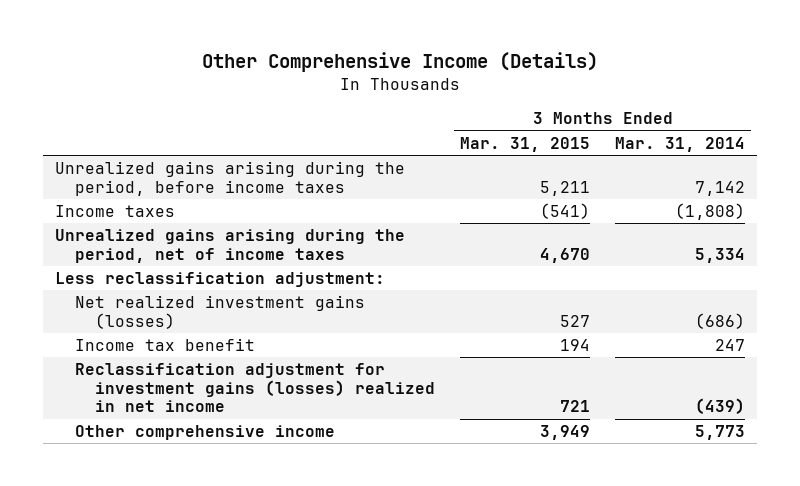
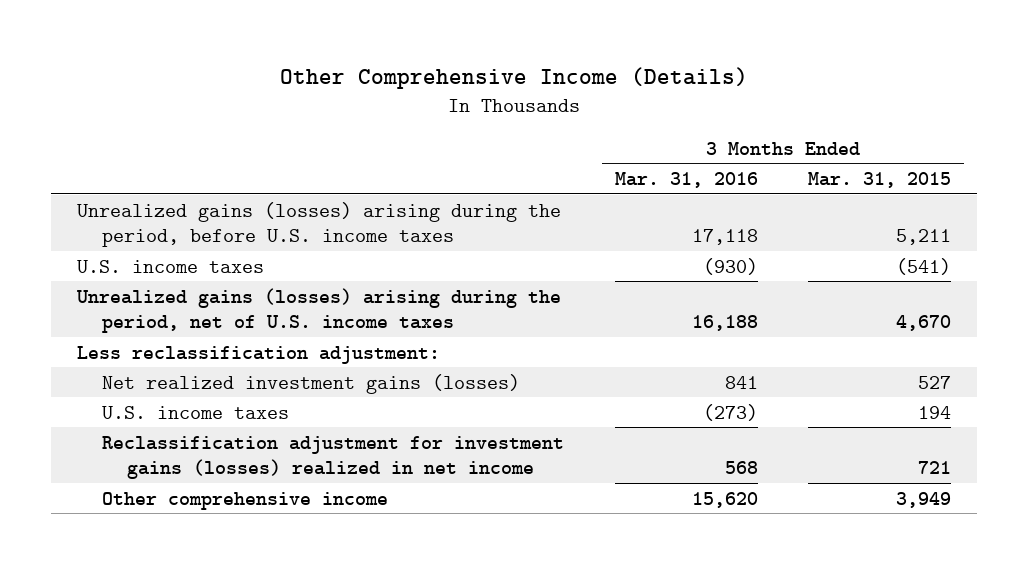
[614,136,745,152] Mar. 31, 2014 -> none
none -> [614,172,758,189] Mar. 31, 2016
[55,161,406,196] Unrealized gains arising during the period, before income taxes -> [76,201,561,247] Unrealized gains (losses) arising during the period, before U.S. income taxes
[55,205,176,218] Income taxes -> [76,259,264,273] U.S. income taxes
[55,229,406,263] Unrealized gains arising during the period, net of income taxes -> [75,287,561,333] Unrealized gains (losses) arising during the period, net of U.S. income taxes
[75,338,256,352] Income tax benefit -> [102,405,290,419] U.S. income taxes

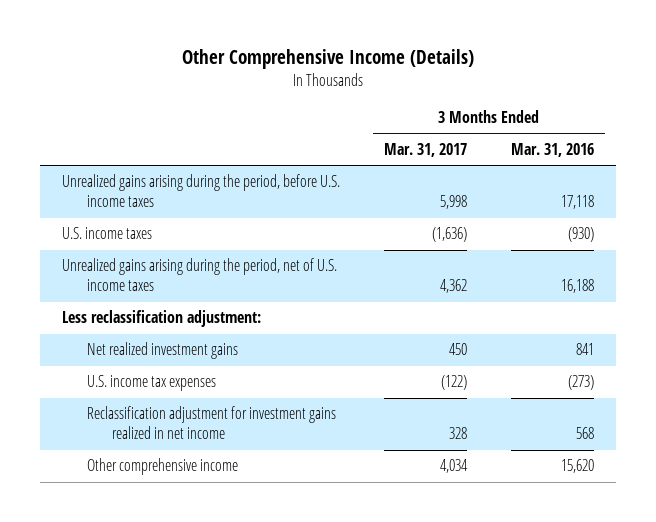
[808,172,952,189] Mar. 31, 2015 -> none
none -> [383,142,467,157] Mar. 31, 2017
[76,201,561,247] Unrealized gains (losses) arising during the period, before U.S. income taxes -> [61,174,340,208] Unrealized gains arising during the period, before U.S. income taxes
[75,287,561,333] Unrealized gains (losses) arising during the period, net of U.S. income taxes -> [61,258,337,292] Unrealized gains arising during the period, net of U.S. income taxes
[102,373,521,394] Net realized investment gains (losses) -> [86,342,238,360] Net realized investment gains
[102,405,290,419] U.S. income taxes -> [86,375,216,392] U.S. income tax expenses
[102,435,565,479] Reclassification adjustment for investment gains (losses) realized in net income -> [86,406,336,440] Reclassification adjustment for investment gains realized in net income

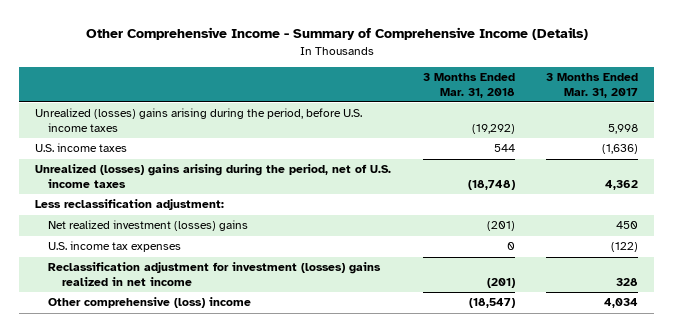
[181,49,474,70] Other Comprehensive Income (Details) -> [85,27,588,41] Other Comprehensive Income - Summary of Comprehensive Income (Details)
[510,142,594,157] Mar. 31, 2016 -> none
none -> [422,73,515,98] 3 Months Ended Mar. 31, 2018
[61,174,340,208] Unrealized gains arising during the period, before U.S. income taxes -> [35,108,363,132] Unrealized (losses) gains arising during the period, before U.S. income taxes
[61,258,337,292] Unrealized gains arising during the period, net of U.S. income taxes -> [35,164,392,188] Unrealized (losses) gains arising during the period, net of U.S. income taxes
[86,342,238,360] Net realized investment gains -> [48,220,249,232] Net realized investment (losses) gains
[86,406,336,440] Reclassification adjustment for investment gains realized in net income -> [48,262,382,286] Reclassification adjustment for investment (losses) gains realized in net income
[86,458,238,476] Other comprehensive income -> [48,297,252,309] Other comprehensive (loss) income

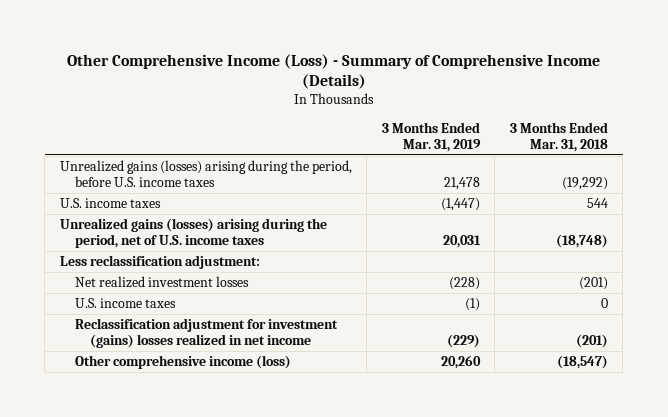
[85,27,588,41] Other Comprehensive Income - Summary of Comprehensive Income (Details) -> [66,53,600,90] Other Comprehensive Income (Loss) - Summary of Comprehensive Income (Details)
[546,73,639,98] 3 Months Ended Mar. 31, 2017 -> none
none -> [381,121,481,152] 3 Months Ended Mar. 31, 2019
[35,108,363,132] Unrealized (losses) gains arising during the period, before U.S. income taxes -> [59,160,352,188] Unrealized gains (losses) arising during the period, before U.S. income taxes
[35,164,392,188] Unrealized (losses) gains arising during the period, net of U.S. income taxes -> [59,218,327,249] Unrealized gains (losses) arising during the period, net of U.S. income taxes
[48,220,249,232] Net realized investment (losses) gains -> [74,276,249,289] Net realized investment losses
[48,241,182,253] U.S. income tax expenses -> [74,298,176,309] U.S. income taxes
[48,262,382,286] Reclassification adjustment for investment (losses) gains realized in net income -> [74,318,338,349] Reclassification adjustment for investment (gains) losses realized in net income
[48,297,252,309] Other comprehensive (loss) income -> [74,355,291,370] Other comprehensive income (loss)

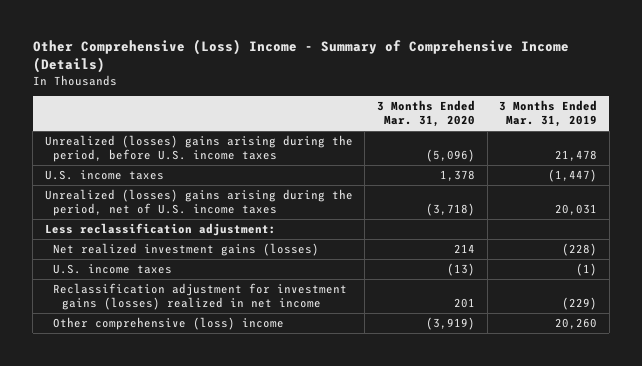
[66,53,600,90] Other Comprehensive Income (Loss) - Summary of Comprehensive Income (Details) -> [32,38,569,73] Other Comprehensive (Loss) Income - Summary of Comprehensive Income (Details)
[509,121,608,152] 3 Months Ended Mar. 31, 2018 -> none
none -> [377,100,476,128] 3 Months Ended Mar. 31, 2020
[59,160,352,188] Unrealized gains (losses) arising during the period, before U.S. income taxes -> [44,134,353,163] Unrealized (losses) gains arising during the period, before U.S. income taxes
[59,218,327,249] Unrealized gains (losses) arising during the period, net of U.S. income taxes -> [44,188,353,217] Unrealized (losses) gains arising during the period, net of U.S. income taxes
[74,276,249,289] Net realized investment losses -> [53,242,320,256] Net realized investment gains (losses)
[74,318,338,349] Reclassification adjustment for investment (gains) losses realized in net income -> [53,282,348,311] Reclassification adjustment for investment gains (losses) realized in net income
[74,355,291,370] Other comprehensive income (loss) -> [53,316,285,330] Other comprehensive (loss) income

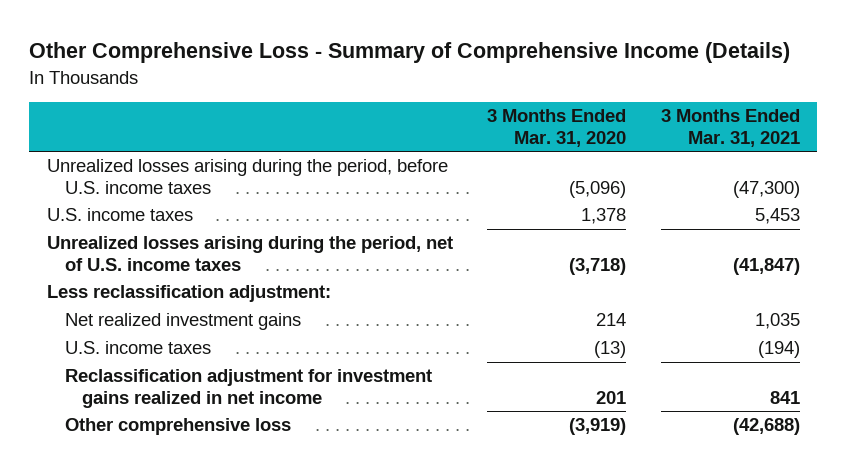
[32,38,569,73] Other Comprehensive (Loss) Income - Summary of Comprehensive Income (Details) -> [29,42,791,64] Other Comprehensive Loss - Summary of Comprehensive Income (Details)
[499,100,598,128] 3 Months Ended Mar. 31, 2019 -> none
none -> [660,109,800,148] 3 Months Ended Mar. 31, 2021
[44,134,353,163] Unrealized (losses) gains arising during the period, before U.S. income taxes -> [46,159,448,194] Unrealized losses arising during the period, before U.S. income taxes
[44,188,353,217] Unrealized (losses) gains arising during the period, net of U.S. income taxes -> [46,236,453,271] Unrealized losses arising during the period, net of U.S. income taxes
[53,242,320,256] Net realized investment gains (losses) -> [64,313,301,331] Net realized investment gains
[53,282,348,311] Reclassification adjustment for investment gains (losses) realized in net income -> [64,369,432,408] Reclassification adjustment for investment gains realized in net income
[53,316,285,330] Other comprehensive (loss) income -> [64,418,291,436] Other comprehensive loss

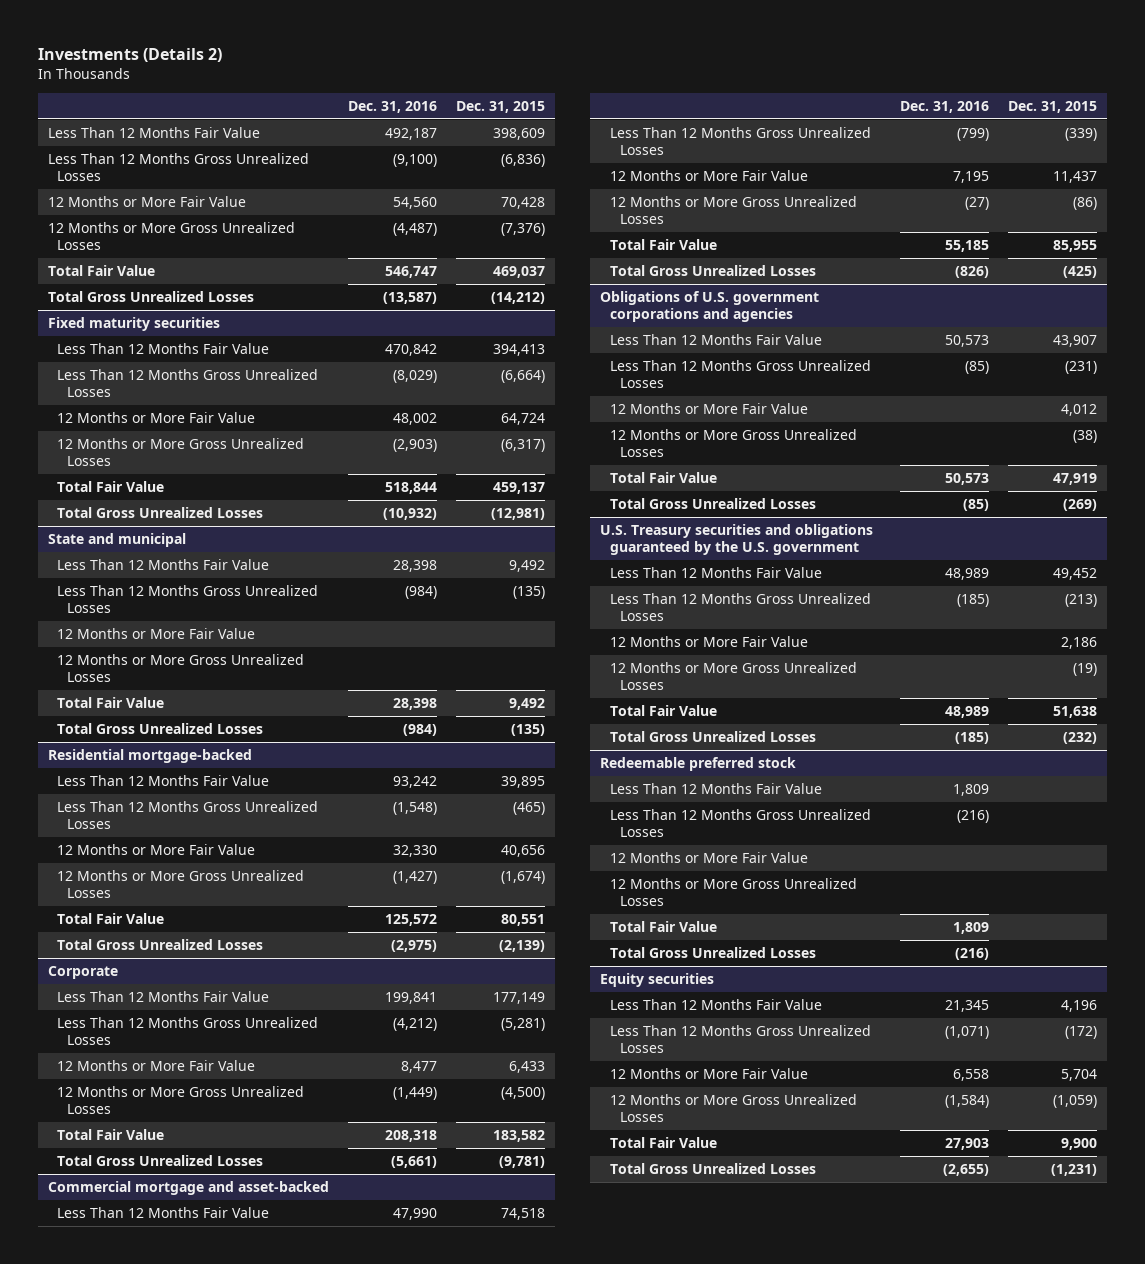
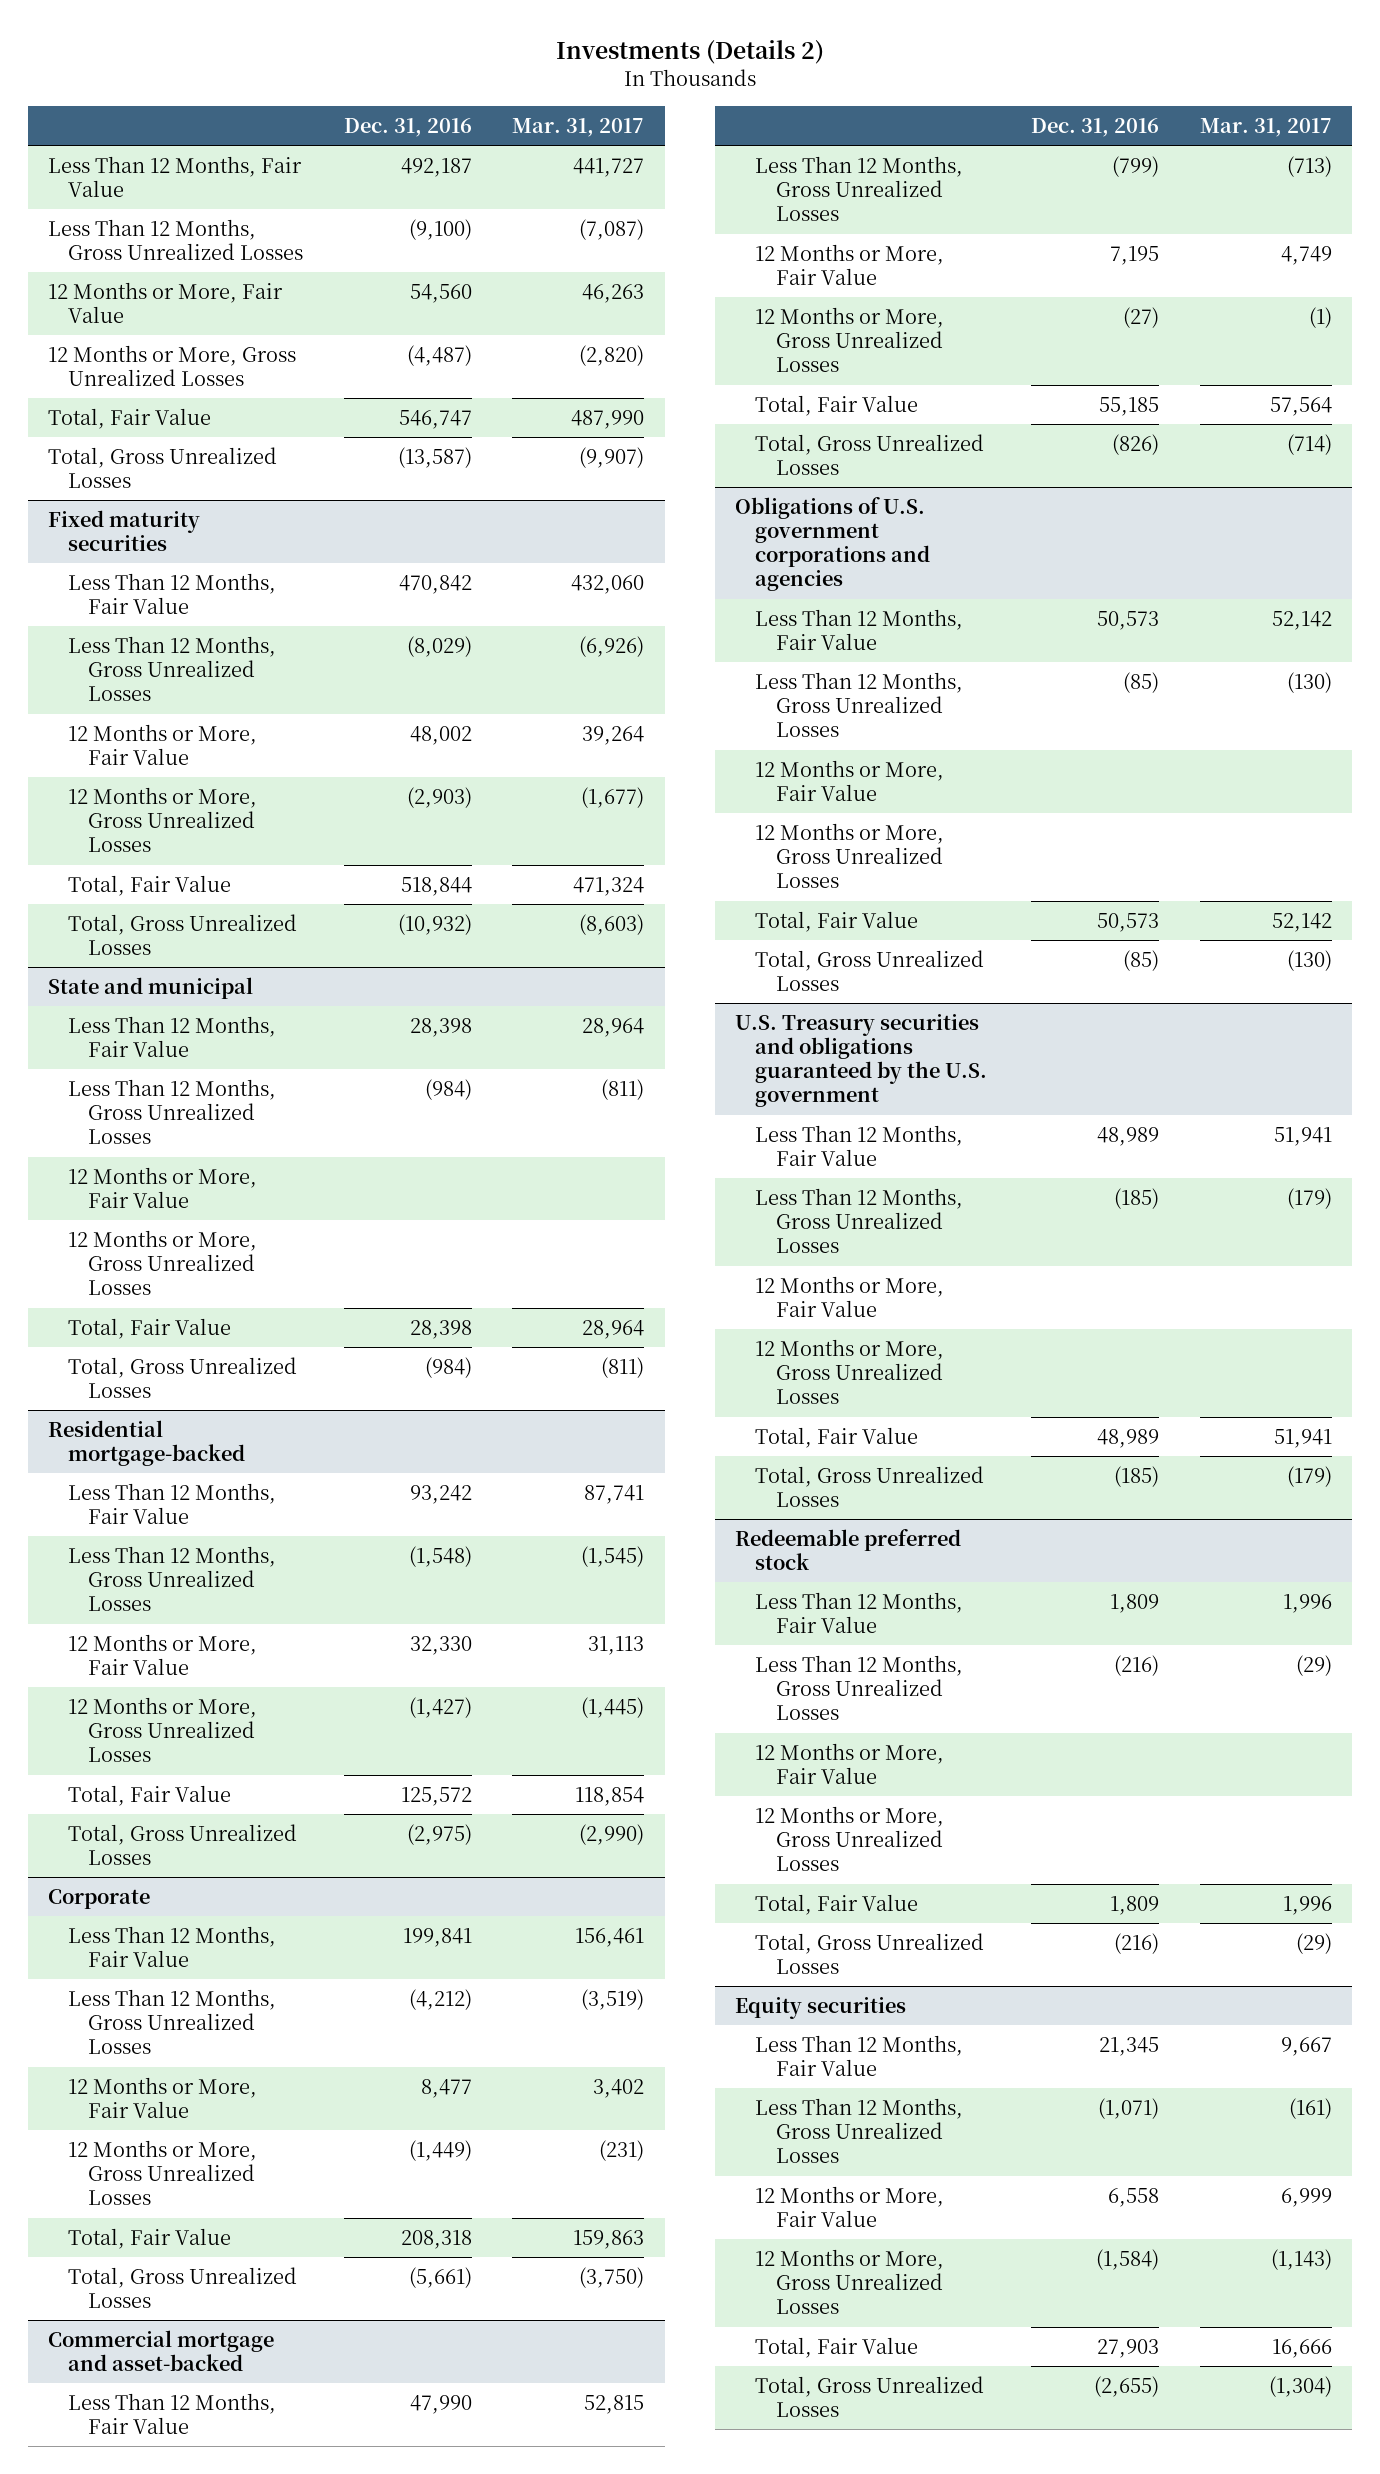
[456,100,546,113] Dec. 31, 2015 -> none
none -> [512,117,645,137] Mar. 31, 2017
[47,127,260,139] Less Than 12 Months Fair Value -> [47,156,302,198] Less Than 12 Months, Fair Value
[47,153,309,181] Less Than 12 Months Gross Unrealized Losses -> [47,219,304,261] Less Than 12 Months, Gross Unrealized Losses
[47,196,246,208] 12 Months or More Fair Value -> [47,282,283,324] 12 Months or More, Fair Value
[47,222,295,250] 12 Months or More Gross Unrealized Losses -> [47,345,296,387] 12 Months or More, Gross Unrealized Losses
[47,265,155,277] Total Fair Value -> [47,408,211,430] Total, Fair Value
[47,291,254,303] Total Gross Unrealized Losses -> [47,447,277,489] Total, Gross Unrealized Losses
[57,343,270,355] Less Than 12 Months Fair Value -> [68,573,277,615] Less Than 12 Months, Fair Value
[57,369,319,397] Less Than 12 Months Gross Unrealized Losses -> [68,636,277,702] Less Than 12 Months, Gross Unrealized Losses
[57,412,256,424] 12 Months or More Fair Value -> [68,724,258,766] 12 Months or More, Fair Value
[57,438,305,466] 12 Months or More Gross Unrealized Losses -> [68,787,258,853] 12 Months or More, Gross Unrealized Losses
[57,481,165,493] Total Fair Value -> [68,875,232,897] Total, Fair Value
[57,507,264,519] Total Gross Unrealized Losses -> [68,914,298,956] Total, Gross Unrealized Losses
[57,559,270,571] Less Than 12 Months Fair Value -> [68,1016,277,1058] Less Than 12 Months, Fair Value
[57,585,319,613] Less Than 12 Months Gross Unrealized Losses -> [68,1079,277,1145] Less Than 12 Months, Gross Unrealized Losses
[57,628,256,640] 12 Months or More Fair Value -> [68,1167,258,1209] 12 Months or More, Fair Value
[57,654,305,682] 12 Months or More Gross Unrealized Losses -> [68,1230,258,1296] 12 Months or More, Gross Unrealized Losses
[57,697,165,709] Total Fair Value -> [68,1318,232,1340] Total, Fair Value
[57,723,264,735] Total Gross Unrealized Losses -> [68,1357,298,1399] Total, Gross Unrealized Losses
[57,775,270,787] Less Than 12 Months Fair Value -> [68,1483,277,1525] Less Than 12 Months, Fair Value
[57,801,319,829] Less Than 12 Months Gross Unrealized Losses -> [68,1546,277,1612] Less Than 12 Months, Gross Unrealized Losses
[57,844,256,856] 12 Months or More Fair Value -> [68,1634,258,1676] 12 Months or More, Fair Value
[57,870,305,898] 12 Months or More Gross Unrealized Losses -> [68,1697,258,1763] 12 Months or More, Gross Unrealized Losses
[57,913,165,925] Total Fair Value -> [68,1785,232,1807] Total, Fair Value
[57,939,264,951] Total Gross Unrealized Losses -> [68,1824,298,1866] Total, Gross Unrealized Losses
[57,991,270,1003] Less Than 12 Months Fair Value -> [68,1926,277,1968] Less Than 12 Months, Fair Value
[57,1017,319,1045] Less Than 12 Months Gross Unrealized Losses -> [68,1989,277,2055] Less Than 12 Months, Gross Unrealized Losses
[57,1060,256,1072] 12 Months or More Fair Value -> [68,2077,258,2119] 12 Months or More, Fair Value
[57,1086,305,1114] 12 Months or More Gross Unrealized Losses -> [68,2140,258,2206] 12 Months or More, Gross Unrealized Losses
[57,1129,165,1141] Total Fair Value -> [68,2228,232,2250] Total, Fair Value
[57,1155,264,1167] Total Gross Unrealized Losses -> [68,2267,298,2309] Total, Gross Unrealized Losses
[57,1207,270,1219] Less Than 12 Months Fair Value -> [68,2393,277,2435] Less Than 12 Months, Fair Value
[609,127,871,155] Less Than 12 Months Gross Unrealized Losses -> [755,156,964,222] Less Than 12 Months, Gross Unrealized Losses
[609,170,808,182] 12 Months or More Fair Value -> [755,244,945,286] 12 Months or More, Fair Value
[609,196,857,224] 12 Months or More Gross Unrealized Losses -> [755,307,945,373] 12 Months or More, Gross Unrealized Losses
[609,239,717,251] Total Fair Value -> [755,395,919,417] Total, Fair Value
[609,265,816,277] Total Gross Unrealized Losses -> [755,434,985,476] Total, Gross Unrealized Losses
[609,334,822,346] Less Than 12 Months Fair Value -> [755,609,964,651] Less Than 12 Months, Fair Value
[609,360,871,388] Less Than 12 Months Gross Unrealized Losses -> [755,672,964,738] Less Than 12 Months, Gross Unrealized Losses
[609,403,808,415] 12 Months or More Fair Value -> [755,760,945,802] 12 Months or More, Fair Value
[609,429,857,457] 12 Months or More Gross Unrealized Losses -> [755,823,945,889] 12 Months or More, Gross Unrealized Losses
[609,472,717,484] Total Fair Value -> [755,911,919,933] Total, Fair Value
[609,498,816,510] Total Gross Unrealized Losses -> [755,950,985,992] Total, Gross Unrealized Losses
[609,567,822,579] Less Than 12 Months Fair Value -> [755,1125,964,1167] Less Than 12 Months, Fair Value
[609,593,871,621] Less Than 12 Months Gross Unrealized Losses -> [755,1188,964,1254] Less Than 12 Months, Gross Unrealized Losses
[609,636,808,648] 12 Months or More Fair Value -> [755,1276,945,1318] 12 Months or More, Fair Value
[609,662,857,690] 12 Months or More Gross Unrealized Losses -> [755,1339,945,1405] 12 Months or More, Gross Unrealized Losses
[609,705,717,717] Total Fair Value -> [755,1427,919,1449] Total, Fair Value
[609,731,816,743] Total Gross Unrealized Losses -> [755,1466,985,1508] Total, Gross Unrealized Losses
[609,783,822,795] Less Than 12 Months Fair Value -> [755,1592,964,1634] Less Than 12 Months, Fair Value
[609,809,871,837] Less Than 12 Months Gross Unrealized Losses -> [755,1655,964,1721] Less Than 12 Months, Gross Unrealized Losses
[609,852,808,864] 12 Months or More Fair Value -> [755,1743,945,1785] 12 Months or More, Fair Value
[609,878,857,906] 12 Months or More Gross Unrealized Losses -> [755,1806,945,1872] 12 Months or More, Gross Unrealized Losses
[609,921,717,933] Total Fair Value -> [755,1894,919,1916] Total, Fair Value
[609,947,816,959] Total Gross Unrealized Losses -> [755,1933,985,1975] Total, Gross Unrealized Losses
[609,999,822,1011] Less Than 12 Months Fair Value -> [755,2035,964,2077] Less Than 12 Months, Fair Value
[609,1025,871,1053] Less Than 12 Months Gross Unrealized Losses -> [755,2098,964,2164] Less Than 12 Months, Gross Unrealized Losses
[609,1068,808,1080] 12 Months or More Fair Value -> [755,2186,945,2228] 12 Months or More, Fair Value
[609,1094,857,1122] 12 Months or More Gross Unrealized Losses -> [755,2249,945,2315] 12 Months or More, Gross Unrealized Losses
[609,1137,717,1149] Total Fair Value -> [755,2337,919,2359] Total, Fair Value
[609,1163,816,1175] Total Gross Unrealized Losses -> [755,2376,985,2418] Total, Gross Unrealized Losses

